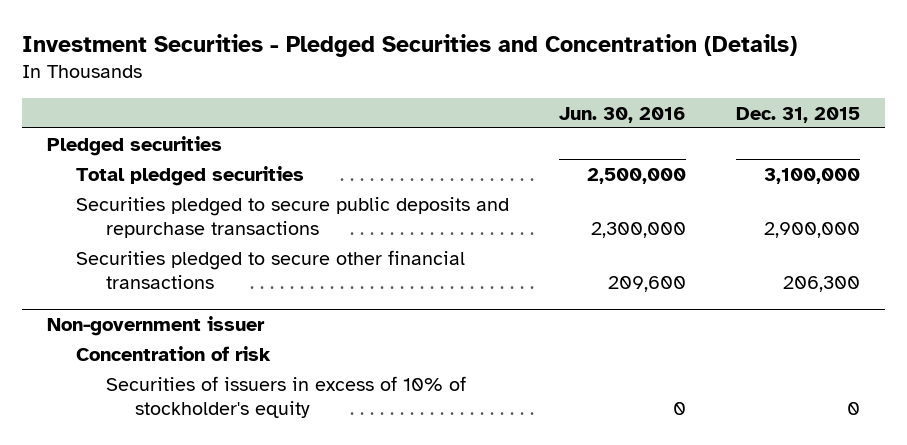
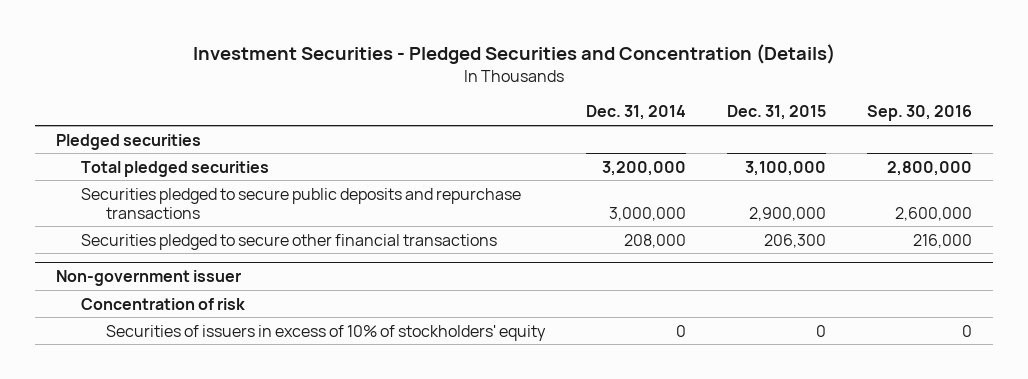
[559,106,687,123] Jun. 30, 2016 -> none
none -> [586,105,687,121] Dec. 31, 2014
none -> [867,105,973,122] Sep. 30, 2016
[105,375,466,418] Securities of issuers in excess of 10% of stockholder's equity -> [106,324,547,341] Securities of issuers in excess of 10% of stockholders' equity

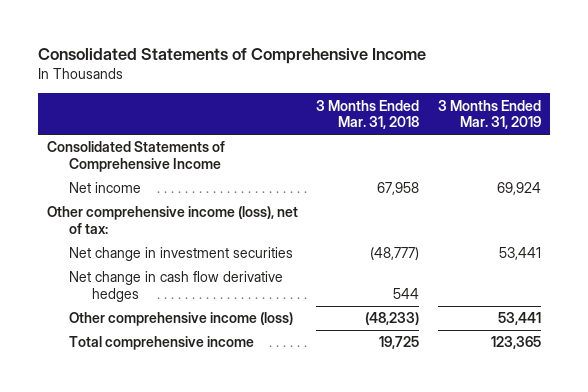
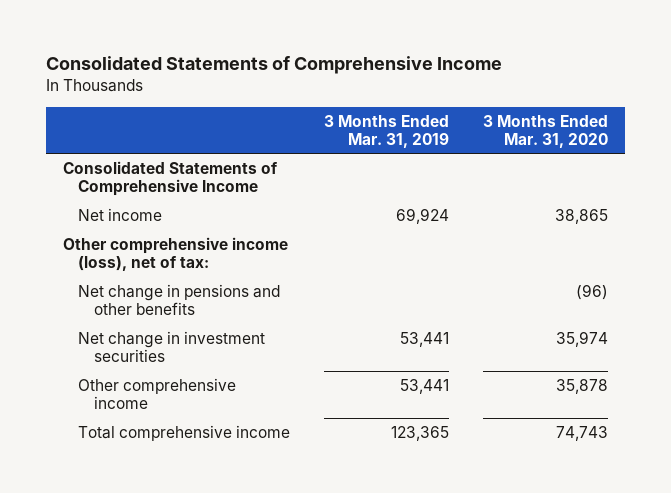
[316,99,420,130] 3 Months Ended Mar. 31, 2018 -> none
none -> [482,114,608,148] 3 Months Ended Mar. 31, 2020
none -> [78,284,281,316] Net change in pensions and other benefits
[69,271,284,303] Net change in cash flow derivative hedges -> none
[69,312,294,327] Other comprehensive income (loss) -> [78,378,237,410] Other comprehensive income

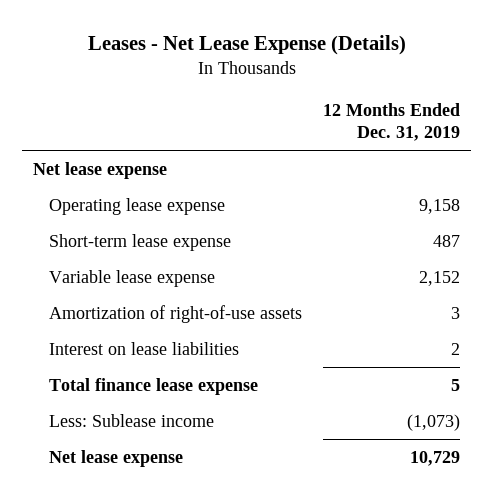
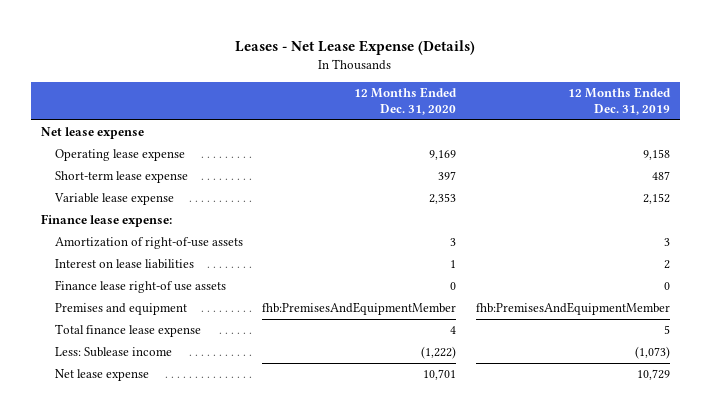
none -> [354,87,458,116] 12 Months Ended Dec. 31, 2020
none -> [40,214,172,228] Finance lease expense:
none -> [54,280,226,294] Finance lease right-of use assets
none -> [54,303,187,316] Premises and equipment

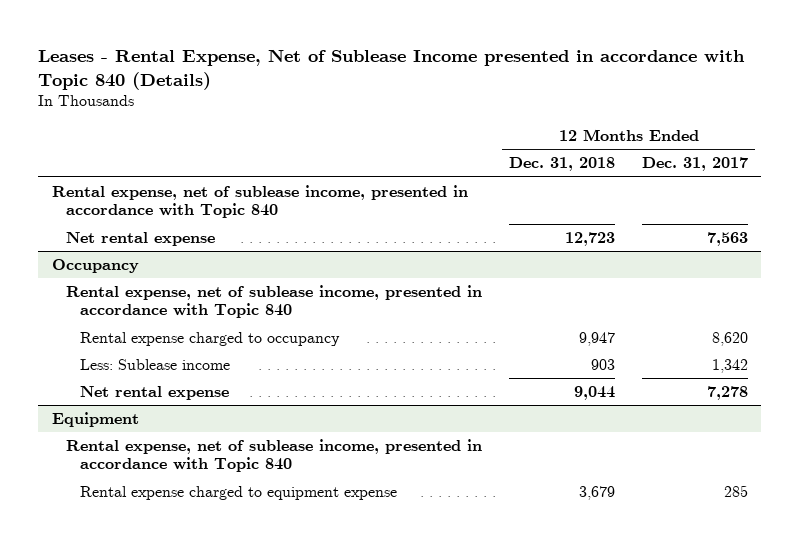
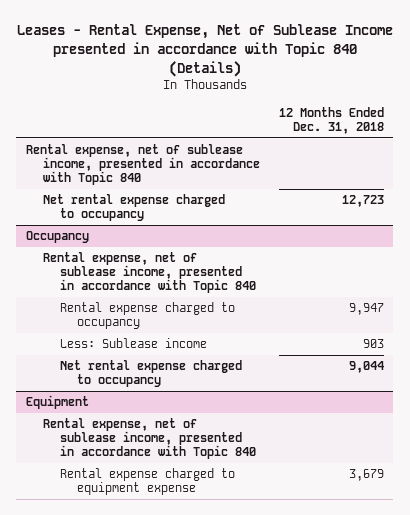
[642,157,749,172] Dec. 31, 2017 -> none
[66,231,216,246] Net rental expense -> [43,194,226,222] Net rental expense charged to occupancy
[80,385,230,400] Net rental expense -> [60,360,243,388] Net rental expense charged to occupancy

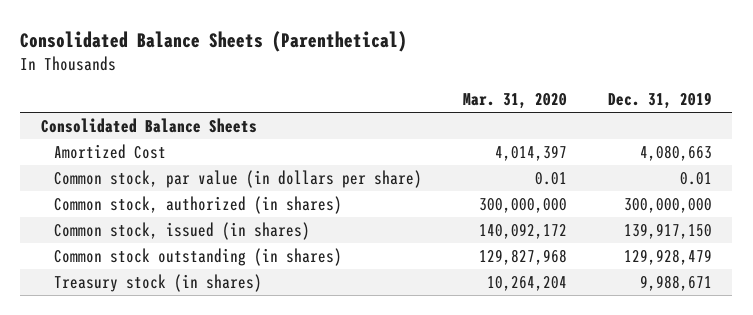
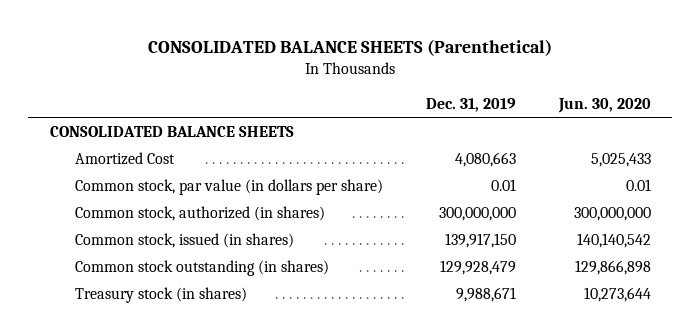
[20,30,408,52] Consolidated Balance Sheets (Parenthetical) -> [148,38,553,56] CONSOLIDATED BALANCE SHEETS (Parenthetical)
[462,93,567,110] Mar. 31, 2020 -> none
none -> [557,97,651,113] Jun. 30, 2020
[40,117,257,133] Consolidated Balance Sheets -> [49,125,294,137] CONSOLIDATED BALANCE SHEETS

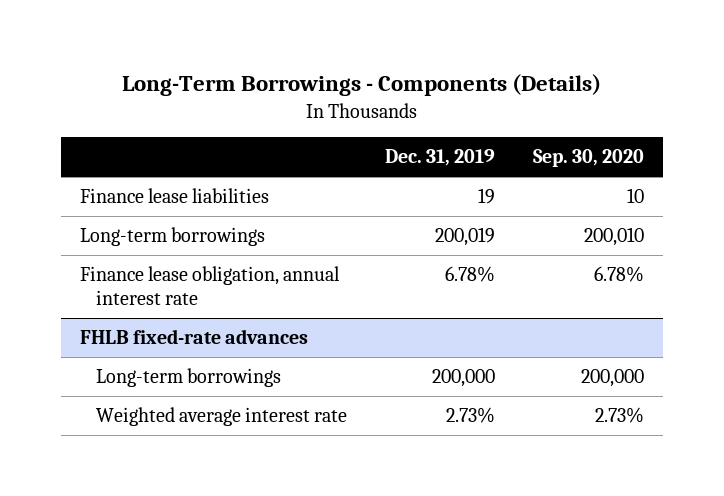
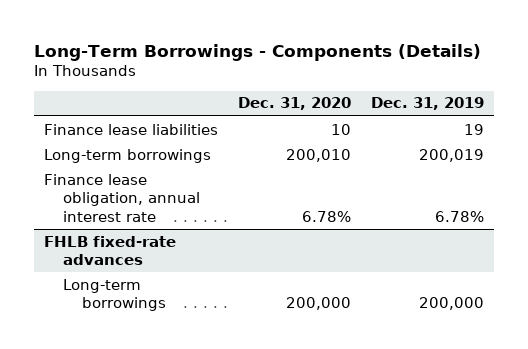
[533,149,645,168] Sep. 30, 2020 -> none
none -> [238,97,352,111] Dec. 31, 2020
[96,407,348,427] Weighted average interest rate -> none

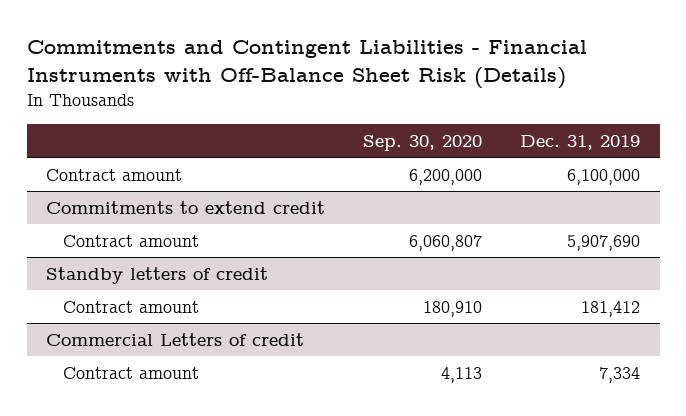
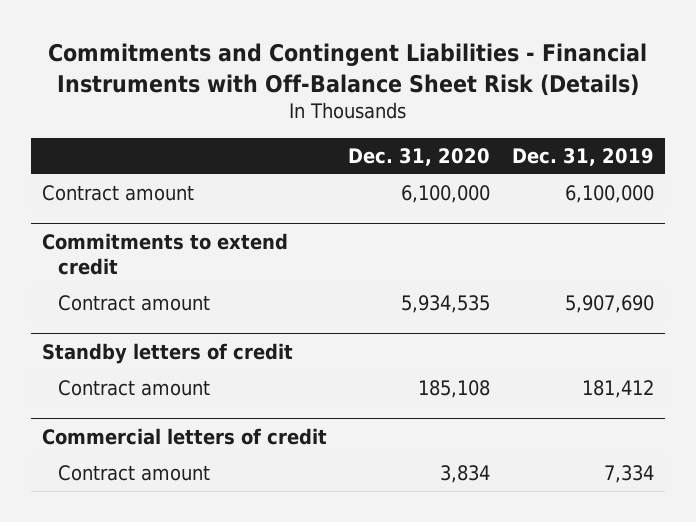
[363,134,483,151] Sep. 30, 2020 -> none
none -> [348,148,491,167] Dec. 31, 2020
[45,332,304,346] Commercial Letters of credit -> [41,427,327,445] Commercial letters of credit

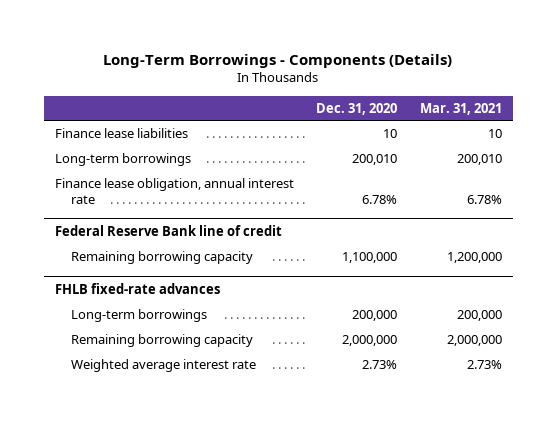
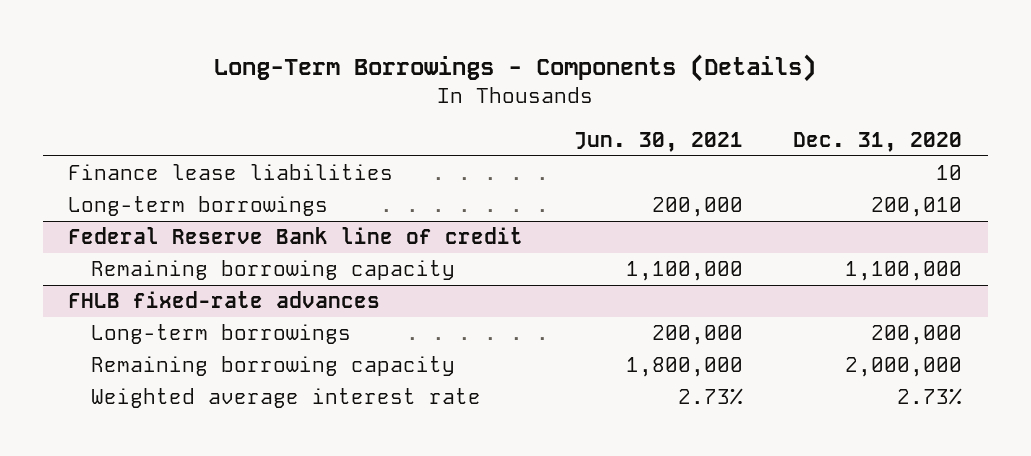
[419,102,502,115] Mar. 31, 2021 -> none
none -> [573,131,743,152] Jun. 30, 2021
[55,178,295,204] Finance lease obligation, annual interest rate -> none

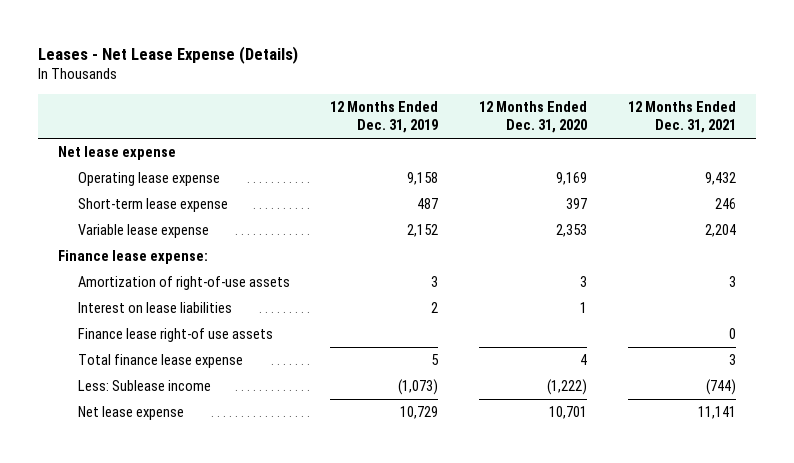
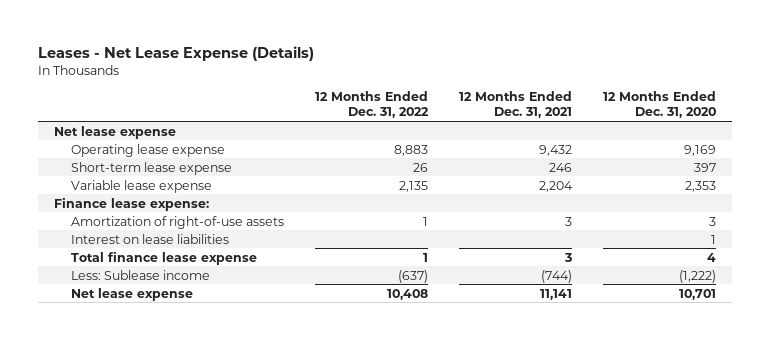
[330,100,439,134] 12 Months Ended Dec. 31, 2019 -> none
none -> [315,91,430,119] 12 Months Ended Dec. 31, 2022
[77,328,273,343] Finance lease right-of use assets -> none

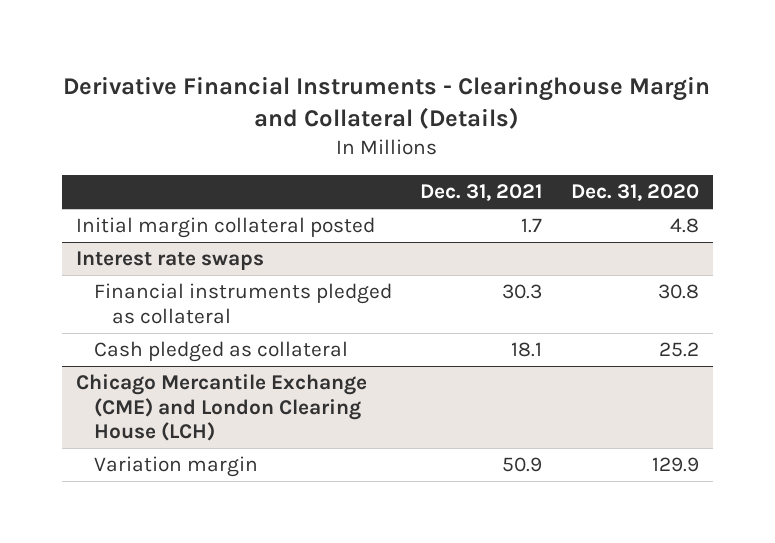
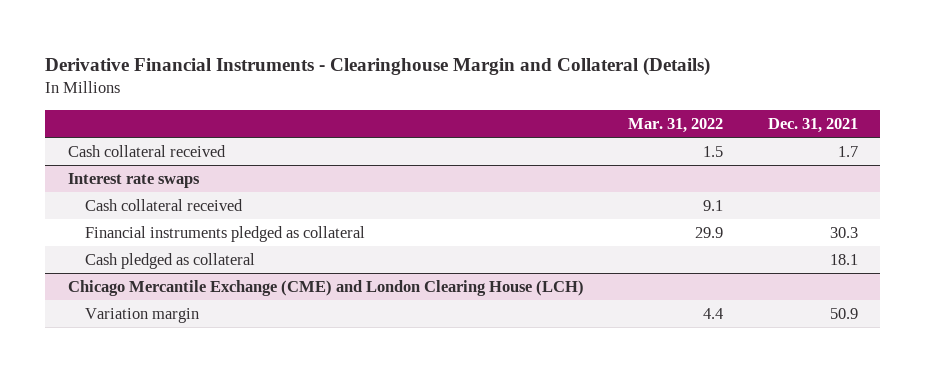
[570,184,699,202] Dec. 31, 2020 -> none
none -> [628,117,724,133] Mar. 31, 2022
[75,217,375,239] Initial margin collateral posted -> none
none -> [67,144,226,157] Cash collateral received
none -> [85,198,244,211] Cash collateral received

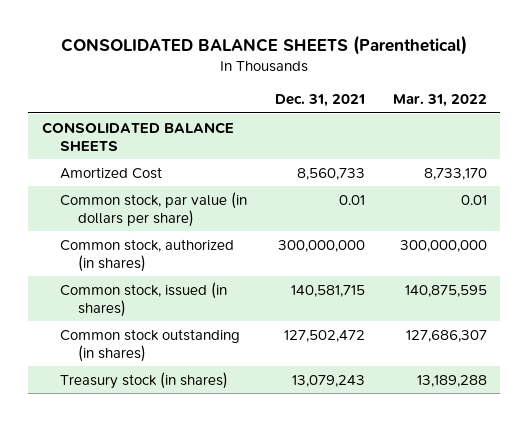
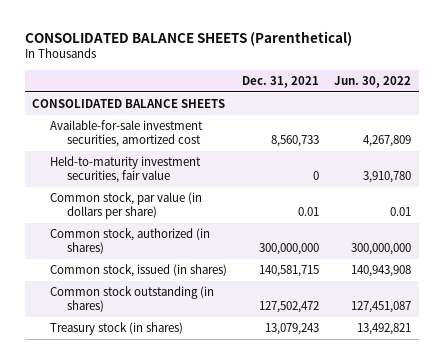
[392,94,487,108] Mar. 31, 2022 -> none
none -> [334,75,412,88] Jun. 30, 2022
[59,166,162,179] Amortized Cost -> [49,120,203,148] Available-for-sale investment securities, amortized cost
none -> [49,156,201,184] Held-to-maturity investment securities, fair value

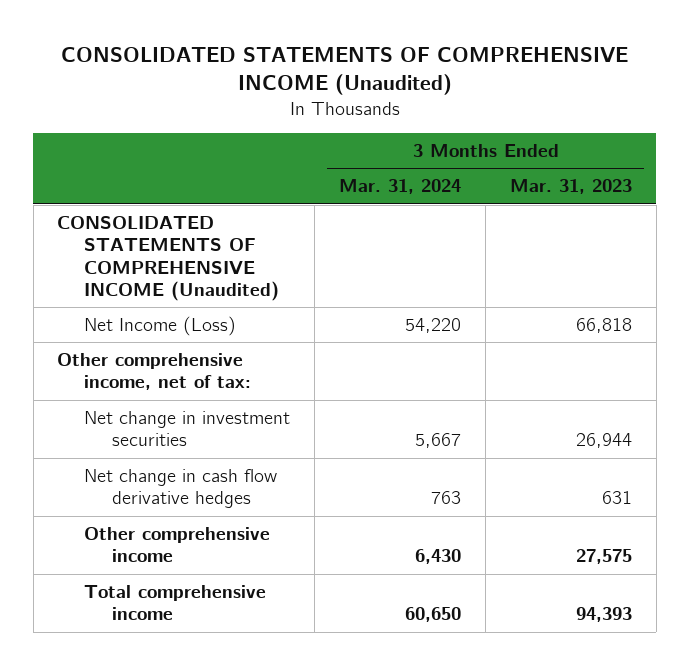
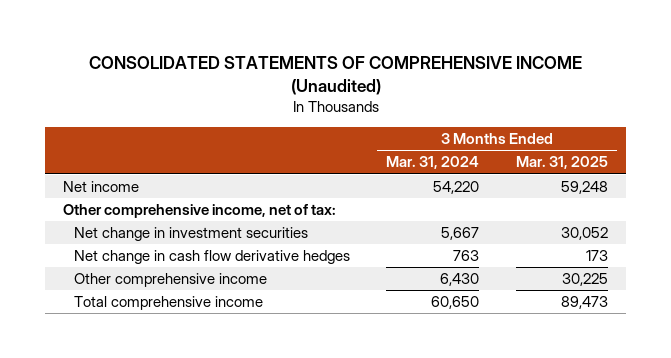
[509,179,632,195] Mar. 31, 2023 -> none
none -> [515,156,608,170] Mar. 31, 2025
[57,215,280,302] CONSOLIDATED STATEMENTS OF COMPREHENSIVE INCOME (Unaudited) -> none
[84,315,237,336] Net Income (Loss) -> [63,181,140,193] Net income

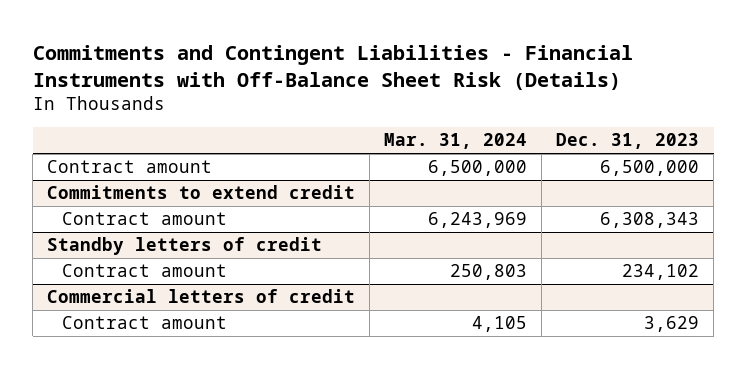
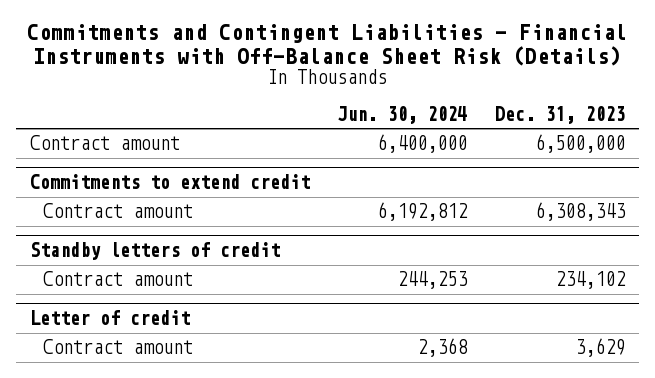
[384,133,528,150] Mar. 31, 2024 -> none
none -> [337,106,468,125] Jun. 30, 2024
[47,289,356,304] Commercial letters of credit -> [30,310,191,326] Letter of credit

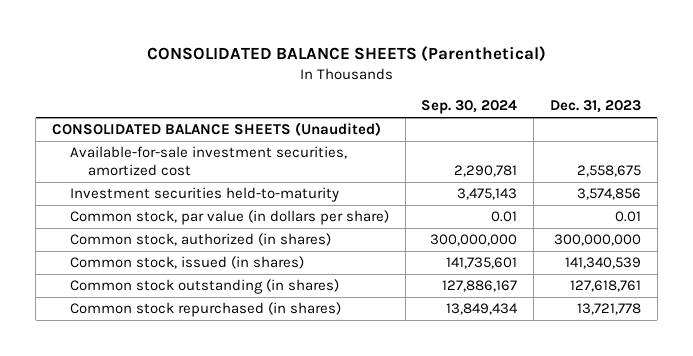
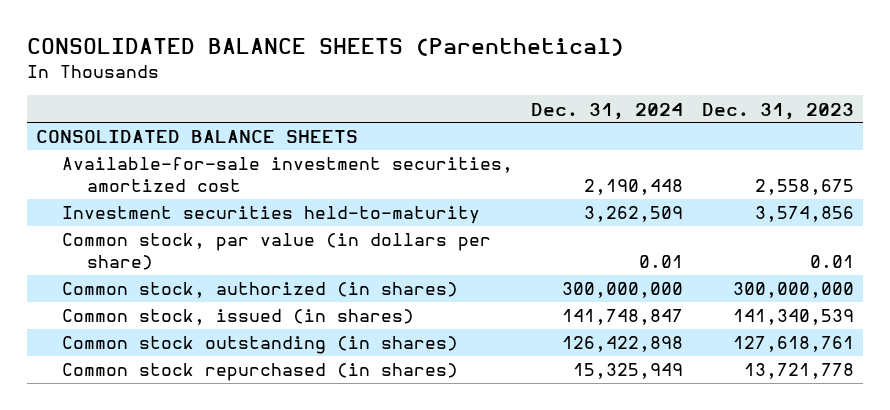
[421,100,518,115] Sep. 30, 2024 -> none
none -> [531,102,684,120] Dec. 31, 2024
[51,122,381,137] CONSOLIDATED BALANCE SHEETS (Unaudited) -> [36,130,359,144] CONSOLIDATED BALANCE SHEETS

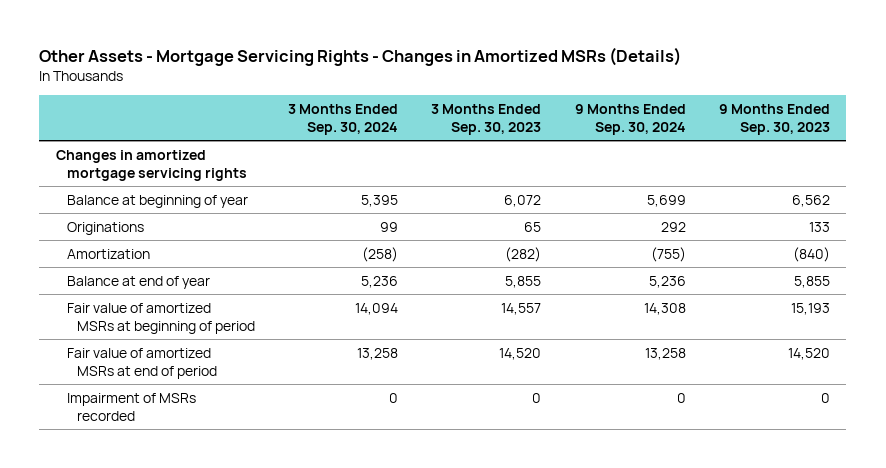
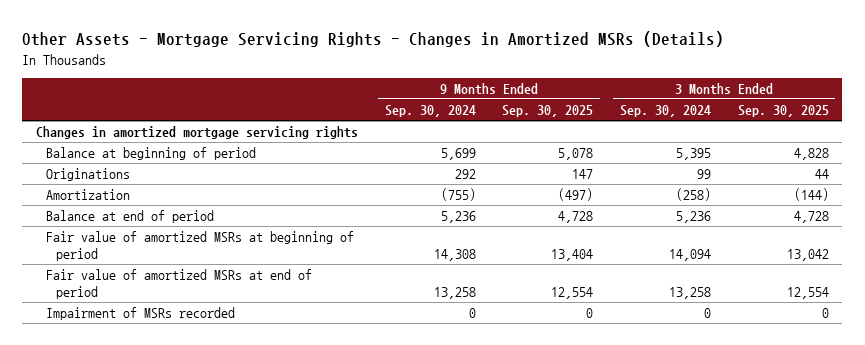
[431,103,542,135] 3 Months Ended Sep. 30, 2023 -> none
[718,103,830,135] 9 Months Ended Sep. 30, 2023 -> none
none -> [502,105,594,118] Sep. 30, 2025
none -> [737,105,829,118] Sep. 30, 2025
[66,194,248,208] Balance at beginning of year -> [46,147,257,161] Balance at beginning of period
[66,275,210,289] Balance at end of year -> [46,210,215,224] Balance at end of period

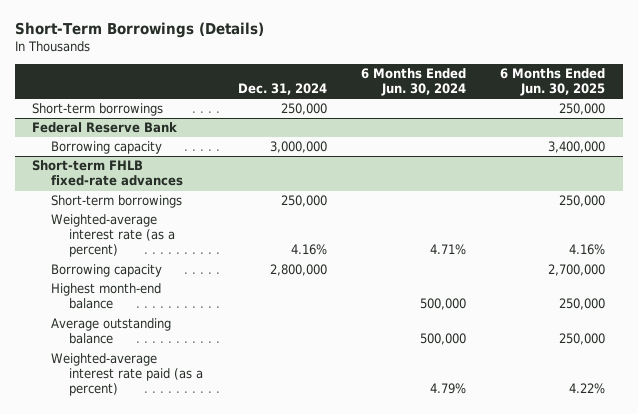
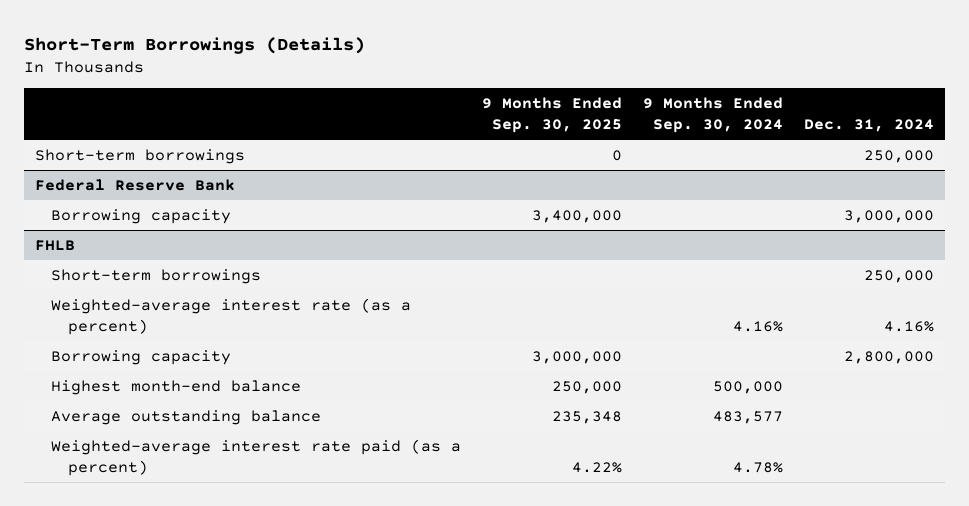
[360,67,466,96] 6 Months Ended Jun. 30, 2024 -> none
[500,67,606,96] 6 Months Ended Jun. 30, 2025 -> none
none -> [482,97,623,134] 9 Months Ended Sep. 30, 2025
none -> [643,97,784,134] 9 Months Ended Sep. 30, 2024
[32,160,183,187] Short-term FHLB fixed-rate advances -> [34,239,75,250] FHLB

